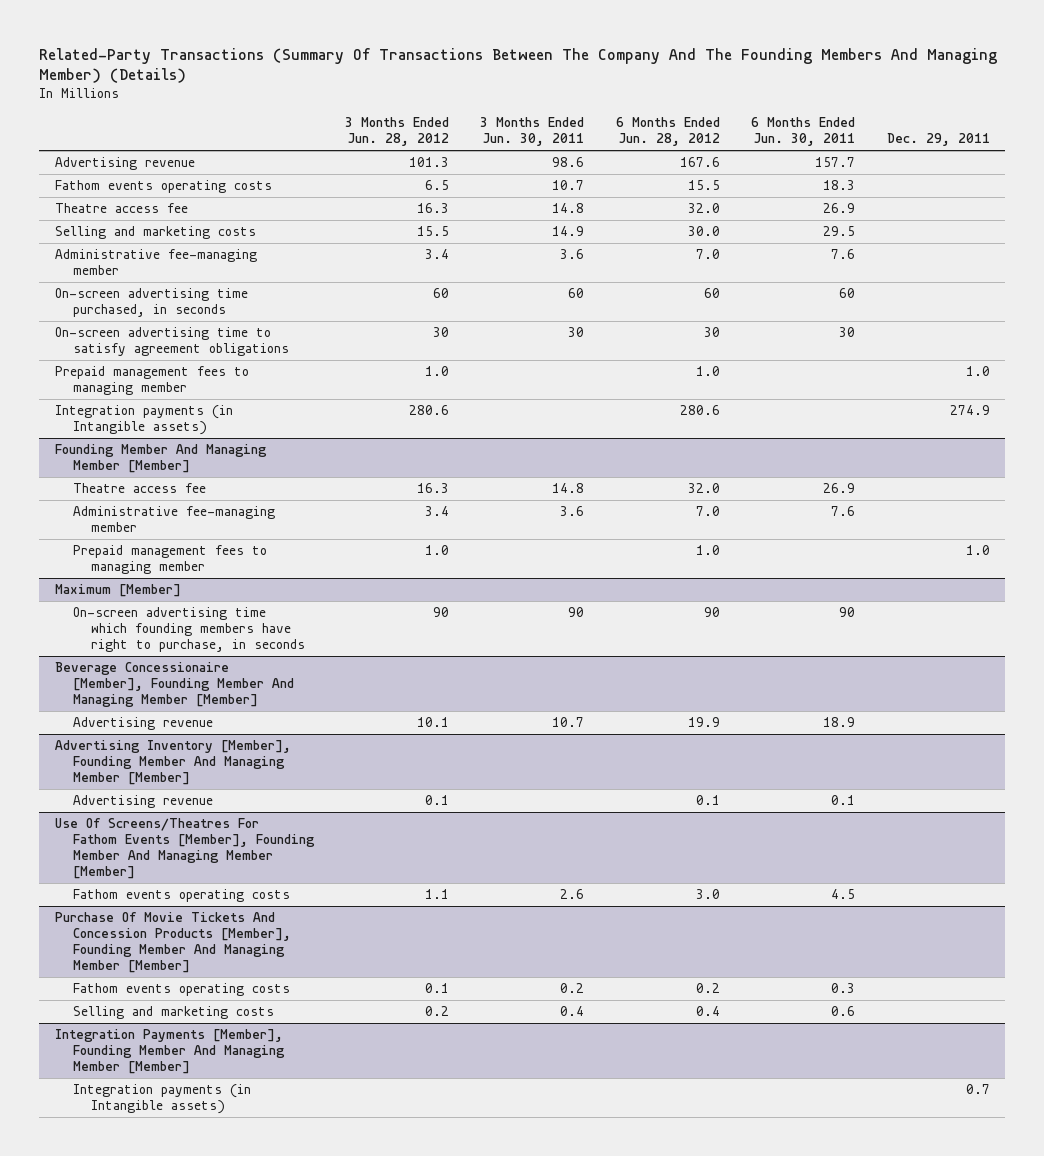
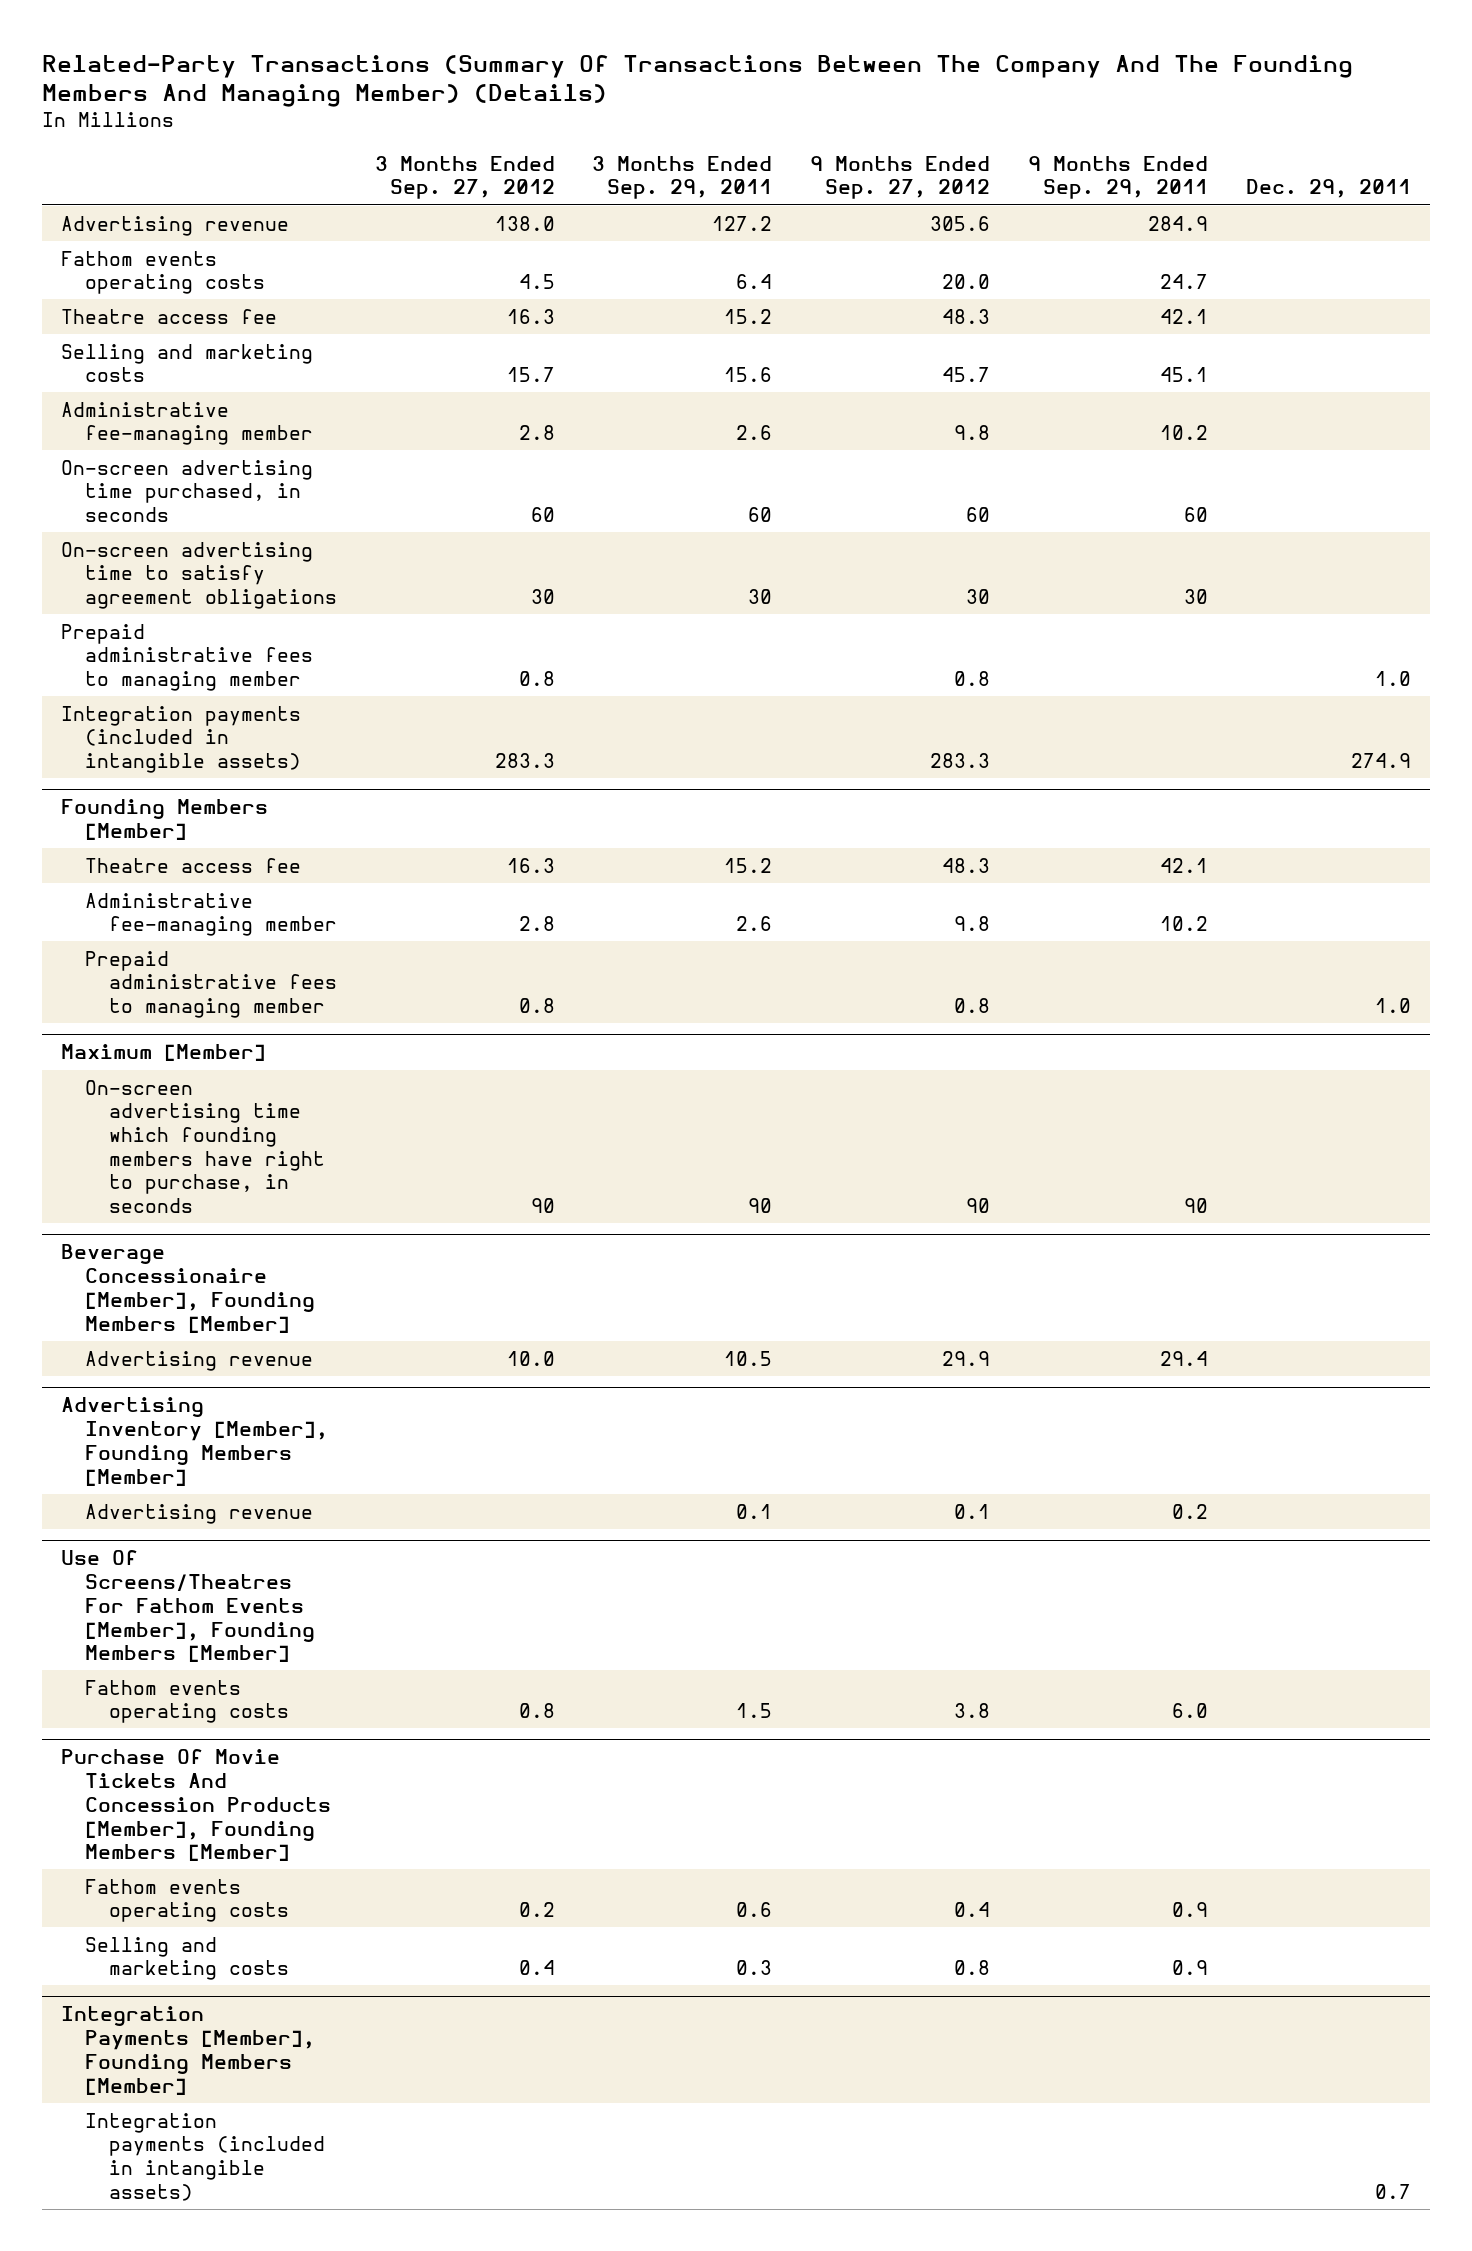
[344,117,449,147] 3 Months Ended Jun. 28, 2012 -> none
[480,117,585,147] 3 Months Ended Jun. 30, 2011 -> none
[615,117,720,147] 6 Months Ended Jun. 28, 2012 -> none
[751,117,856,147] 6 Months Ended Jun. 30, 2011 -> none
none -> [374,155,555,200] 3 Months Ended Sep. 27, 2012
none -> [592,155,773,200] 3 Months Ended Sep. 29, 2011
none -> [810,155,991,200] 9 Months Ended Sep. 27, 2012
none -> [1028,155,1209,200] 9 Months Ended Sep. 29, 2011
[54,365,249,395] Prepaid management fees to managing member -> [60,623,313,692] Prepaid administrative fees to managing member
[54,404,233,435] Integration payments (in Intangible assets) -> [60,705,301,774] Integration payments (included in intangible assets)
[54,443,267,473] Founding Member And Managing Member [Member] -> [60,799,268,841] Founding Members [Member]
[72,544,267,574] Prepaid management fees to managing member -> [84,950,337,1019] Prepaid administrative fees to managing member
[54,661,294,707] Beverage Concessionaire [Member], Founding Member And Managing Member [Member] -> [60,1244,315,1333] Beverage Concessionaire [Member], Founding Members [Member]
[54,739,291,785] Advertising Inventory [Member], Founding Member And Managing Member [Member] -> [60,1397,328,1486] Advertising Inventory [Member], Founding Members [Member]
[54,817,315,879] Use Of Screens/Theatres For Fathom Events [Member], Founding Member And Managing Member [Member] -> [60,1550,315,1663] Use Of Screens/Theatres For Fathom Events [Member], Founding Members [Member]
[54,911,291,973] Purchase Of Movie Tickets And Concession Products [Member], Founding Member And Managing Member [Member] -> [60,1749,331,1862] Purchase Of Movie Tickets And Concession Products [Member], Founding Members [Member]
[54,1028,285,1074] Integration Payments [Member], Founding Member And Managing Member [Member] -> [60,2006,315,2095] Integration Payments [Member], Founding Members [Member]
[72,1083,251,1114] Integration payments (in Intangible assets) -> [84,2112,325,2201] Integration payments (included in intangible assets)

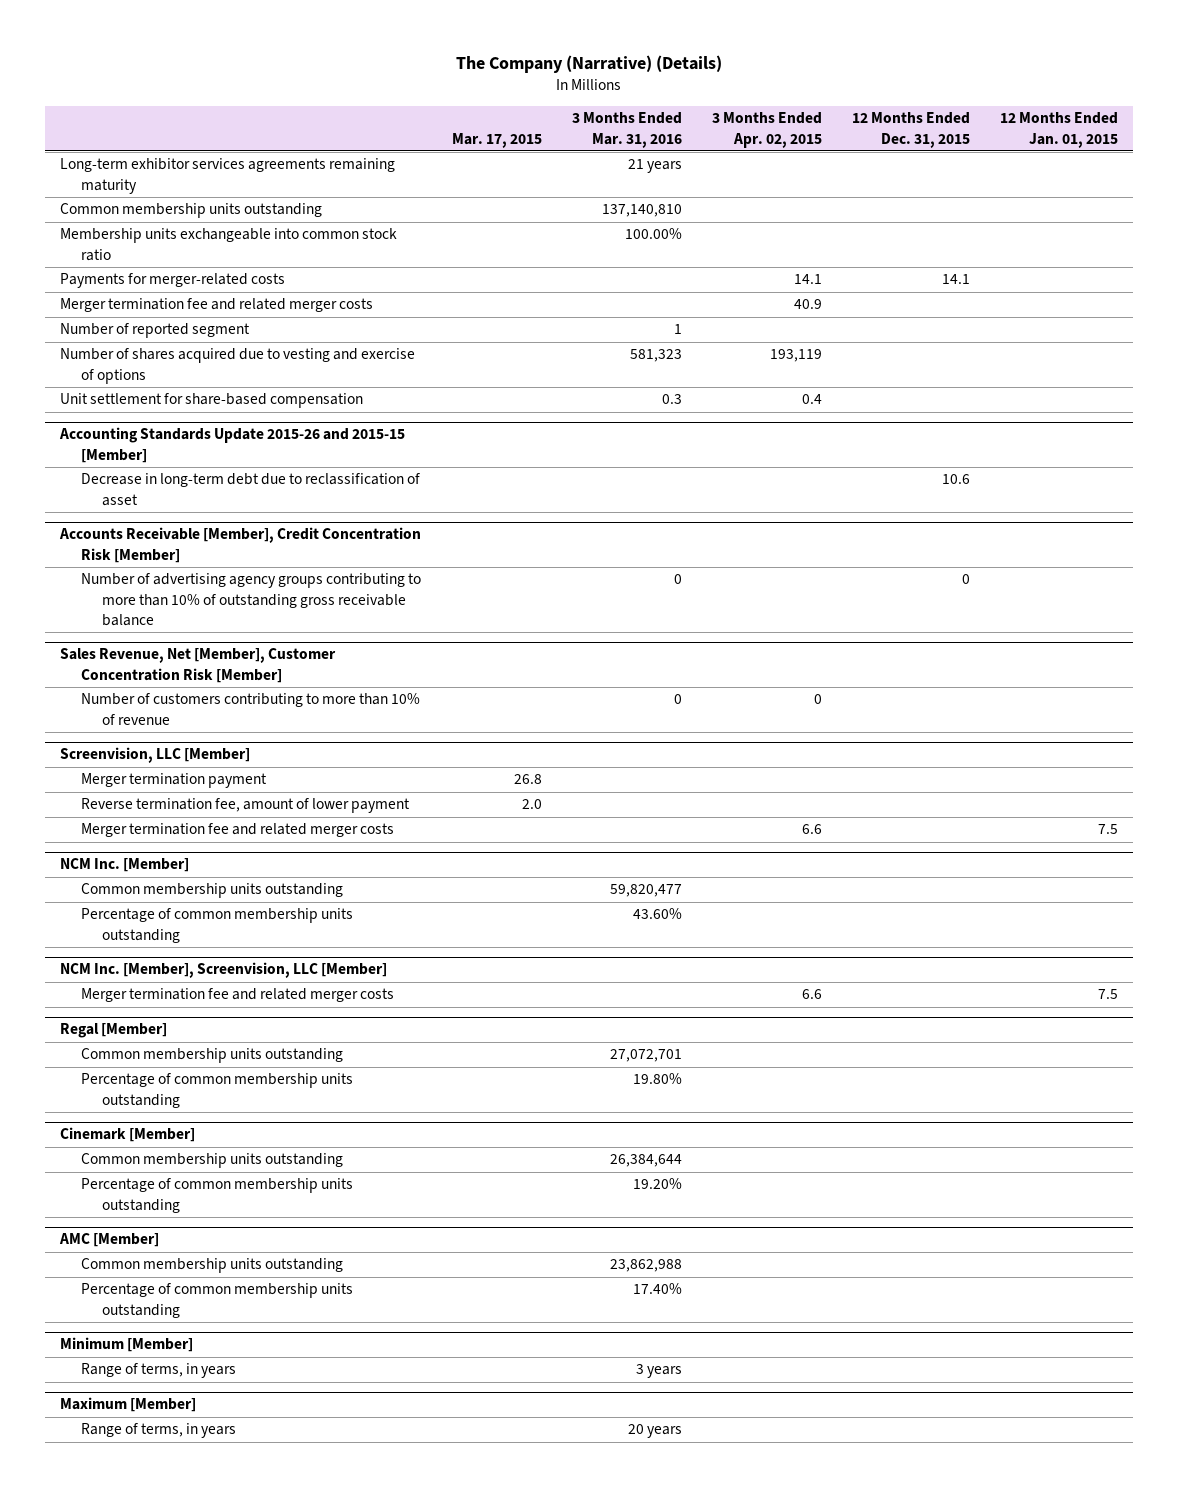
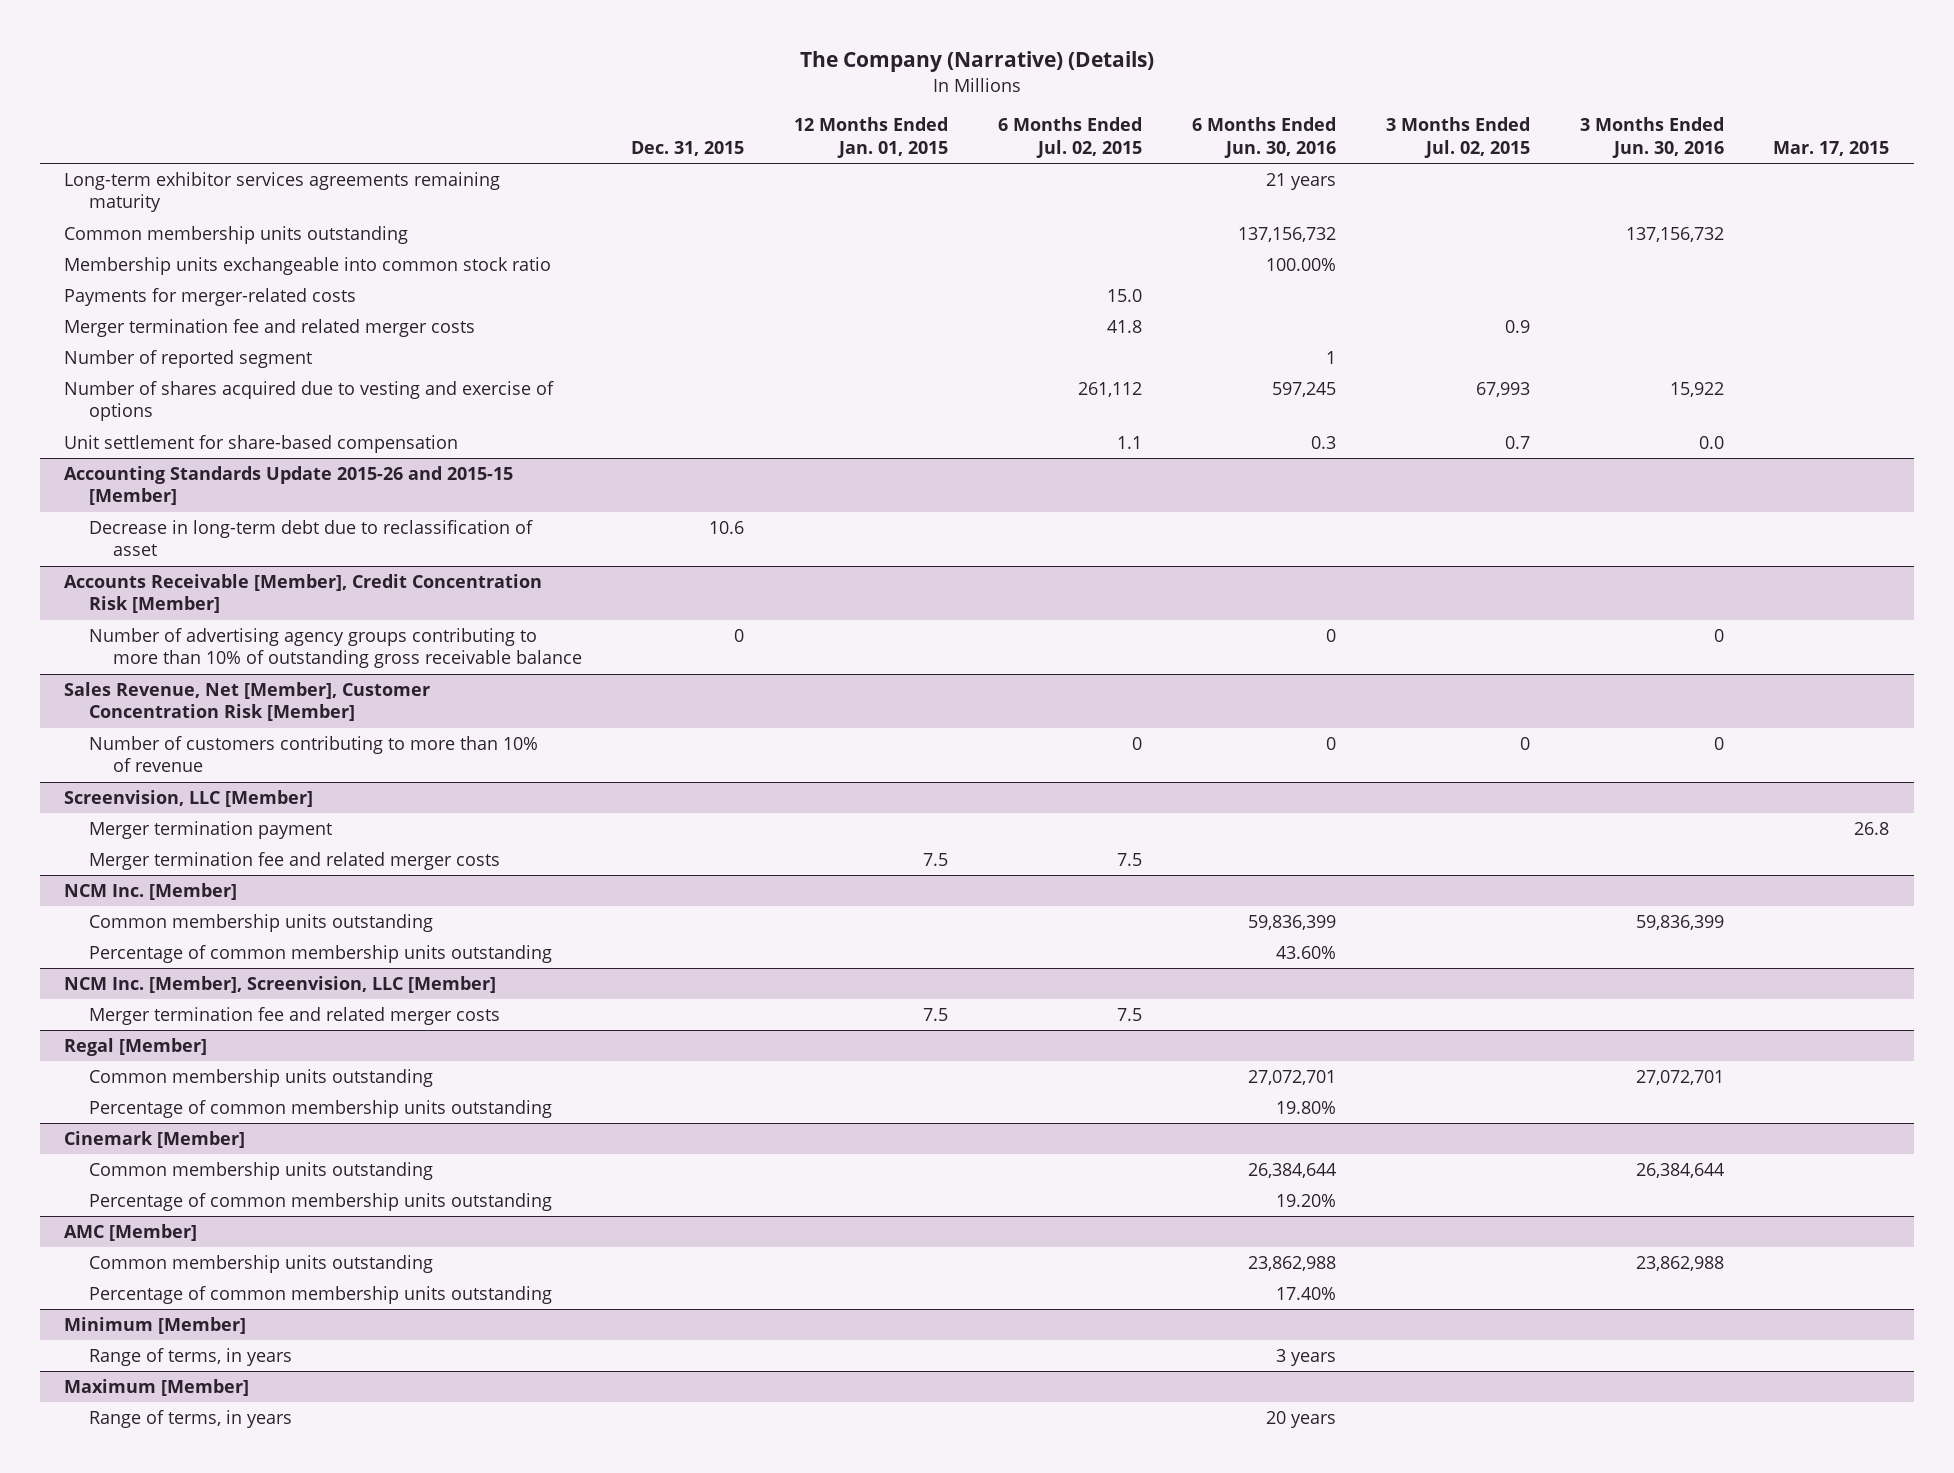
[571,112,682,148] 3 Months Ended Mar. 31, 2016 -> none
[711,112,822,148] 3 Months Ended Apr. 02, 2015 -> none
[852,112,971,148] 12 Months Ended Dec. 31, 2015 -> none
none -> [631,140,745,156] Dec. 31, 2015
none -> [998,117,1143,158] 6 Months Ended Jul. 02, 2015
none -> [1191,117,1336,158] 6 Months Ended Jun. 30, 2016
none -> [1385,117,1530,158] 3 Months Ended Jul. 02, 2015
none -> [1579,117,1724,158] 3 Months Ended Jun. 30, 2016
[81,798,411,814] Reverse termination fee, amount of lower payment -> none

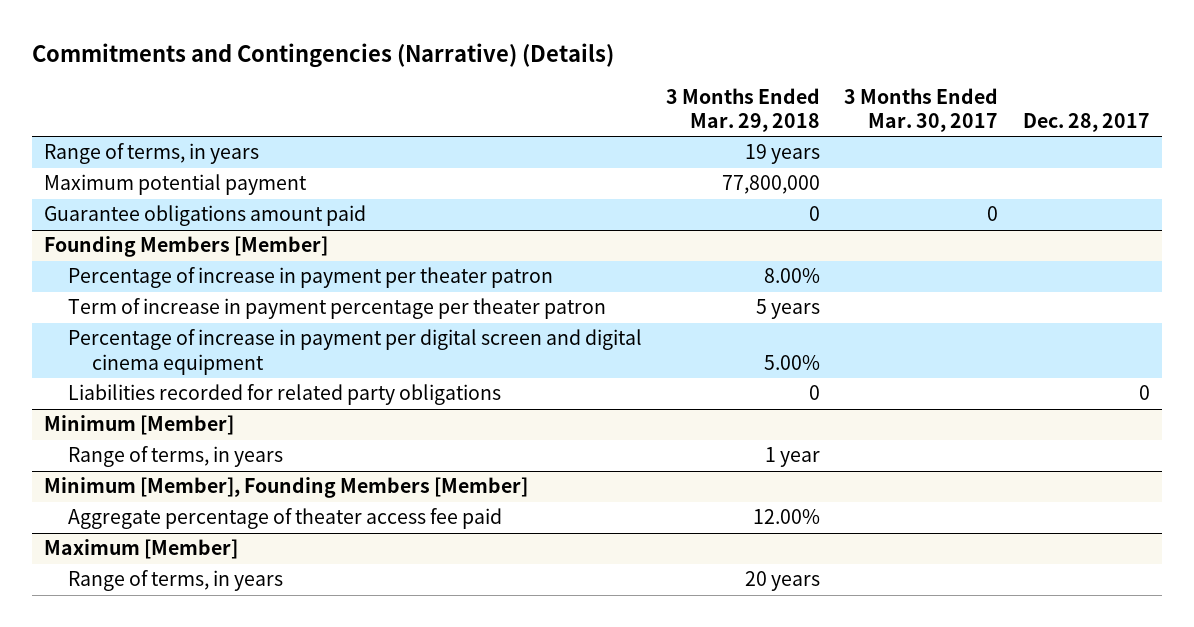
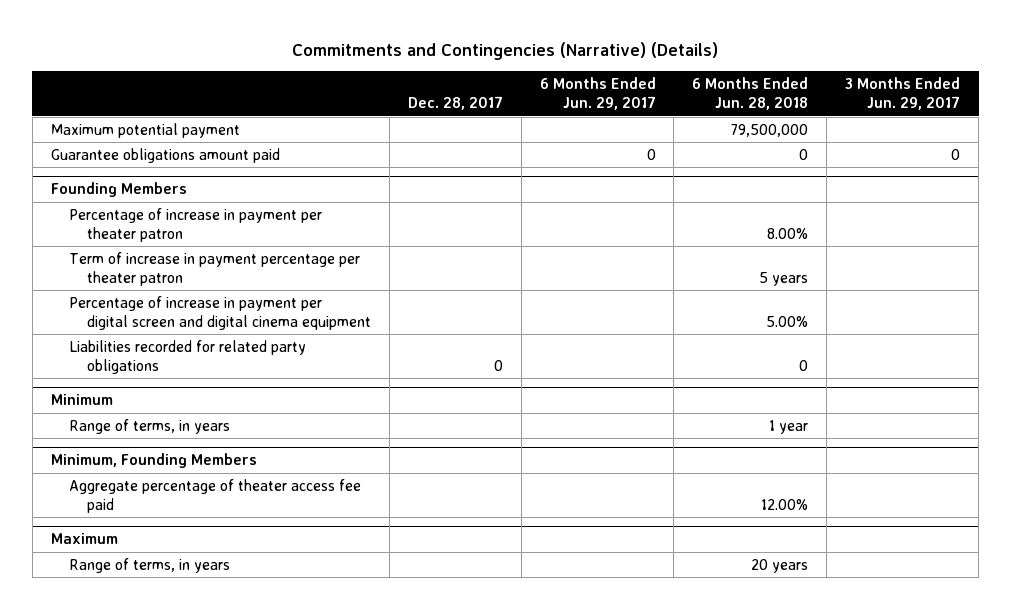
[666,87,821,132] 3 Months Ended Mar. 29, 2018 -> none
[844,87,999,132] 3 Months Ended Mar. 30, 2017 -> none
none -> [539,76,656,111] 6 Months Ended Jun. 29, 2017
none -> [692,76,809,111] 6 Months Ended Jun. 28, 2018
none -> [845,76,961,111] 3 Months Ended Jun. 29, 2017
[43,143,259,165] Range of terms, in years -> none
[43,236,328,258] Founding Members [Member] -> [50,182,187,198] Founding Members
[43,415,234,436] Minimum [Member] -> [50,394,113,406] Minimum
[43,477,528,499] Minimum [Member], Founding Members [Member] -> [50,453,257,469] Minimum, Founding Members
[43,539,238,560] Maximum [Member] -> [50,533,118,545] Maximum

